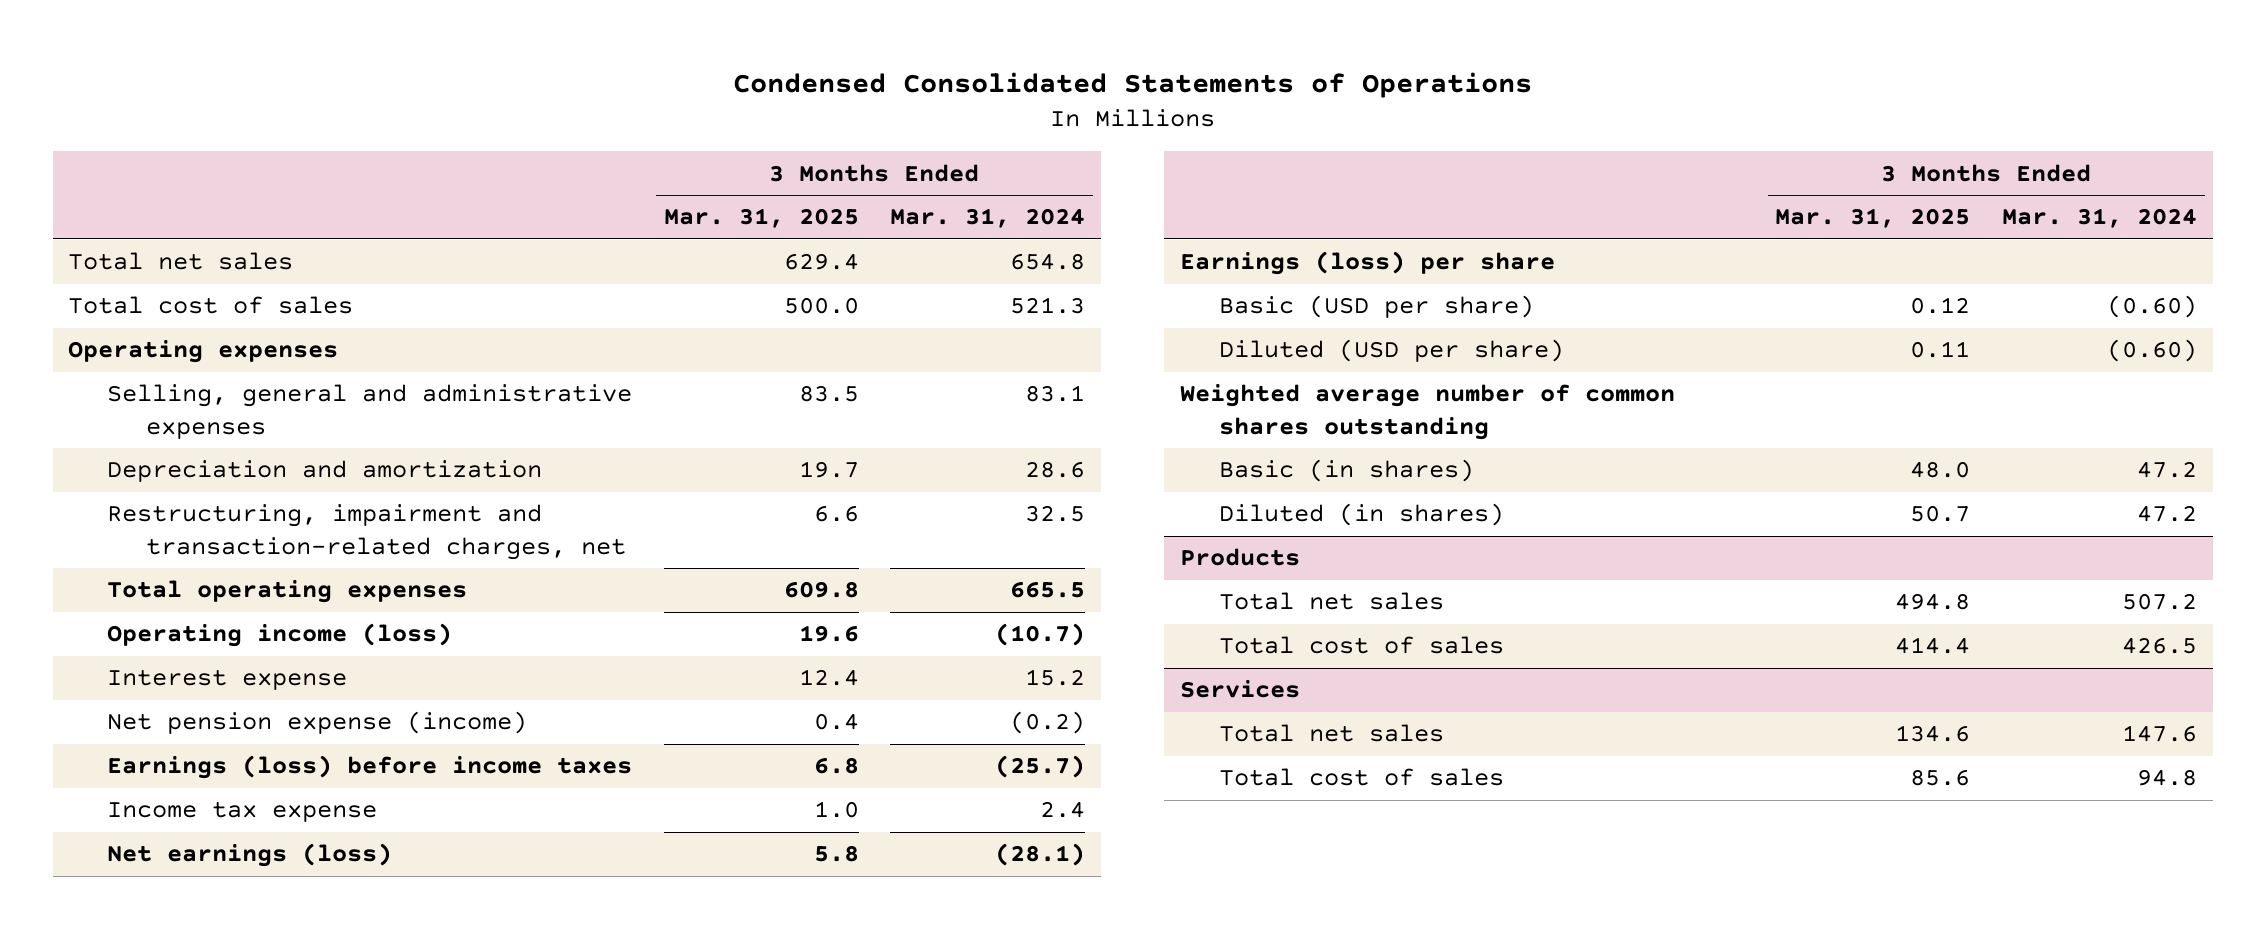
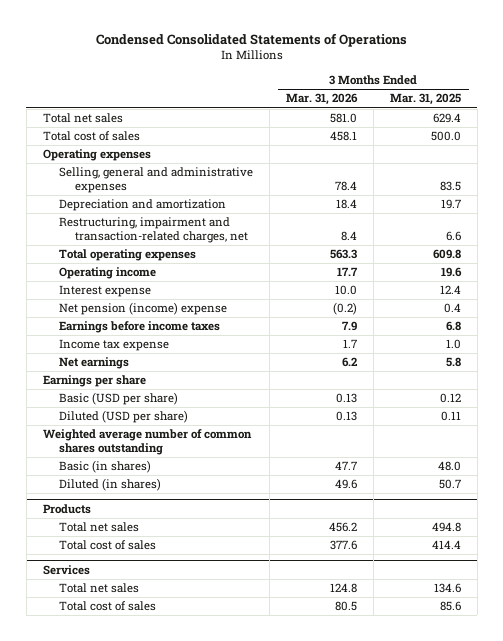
[890,208,1086,229] Mar. 31, 2024 -> none
none -> [285,93,358,106] Mar. 31, 2026
[107,623,453,648] Operating income (loss) -> [58,267,156,280] Operating income
[107,711,528,735] Net pension expense (income) -> [58,302,227,316] Net pension (income) expense
[107,755,633,780] Earnings (loss) before income taxes -> [58,321,220,334] Earnings before income taxes
[107,843,393,868] Net earnings (loss) -> [58,357,129,370] Net earnings
[1179,251,1555,276] Earnings (loss) per share -> [42,375,146,388] Earnings per share

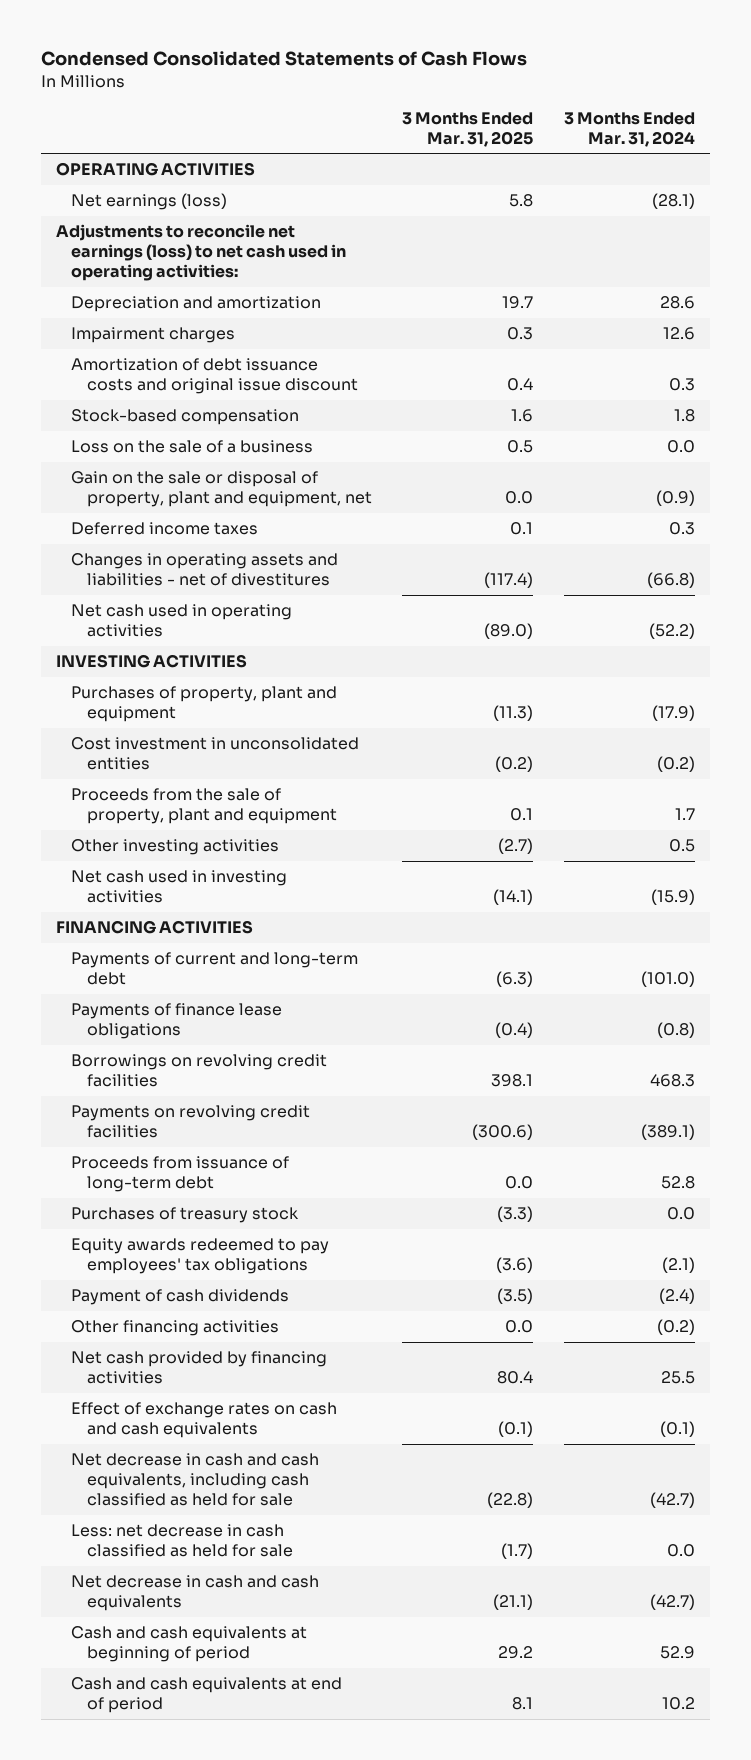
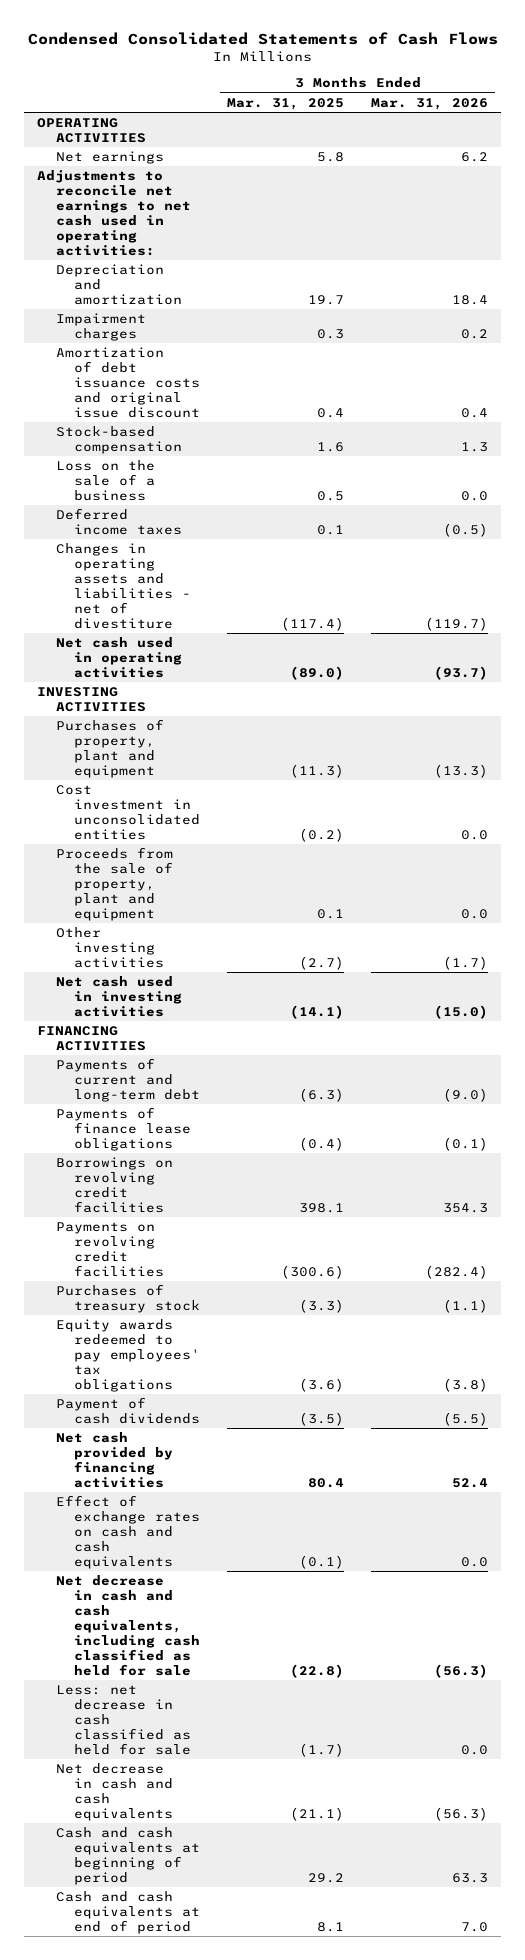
[563,111,695,147] 3 Months Ended Mar. 31, 2024 -> none
none -> [370,97,488,110] Mar. 31, 2026
[71,193,228,211] Net earnings (loss) -> [55,151,164,165] Net earnings
[56,224,347,282] Adjustments to reconcile net earnings (loss) to net cash used in operating activities: -> [37,170,191,257] Adjustments to reconcile net earnings to net cash used in operating activities:
[71,471,372,508] Gain on the sale or disposal of property, plant and equipment, net -> none
[71,553,339,587] Changes in operating assets and liabilities - net of divestitures -> [55,543,192,630] Changes in operating assets and liabilities - net of divestiture
[71,1156,290,1193] Proceeds from issuance of long-term debt -> none
[71,1320,280,1337] Other financing activities -> none

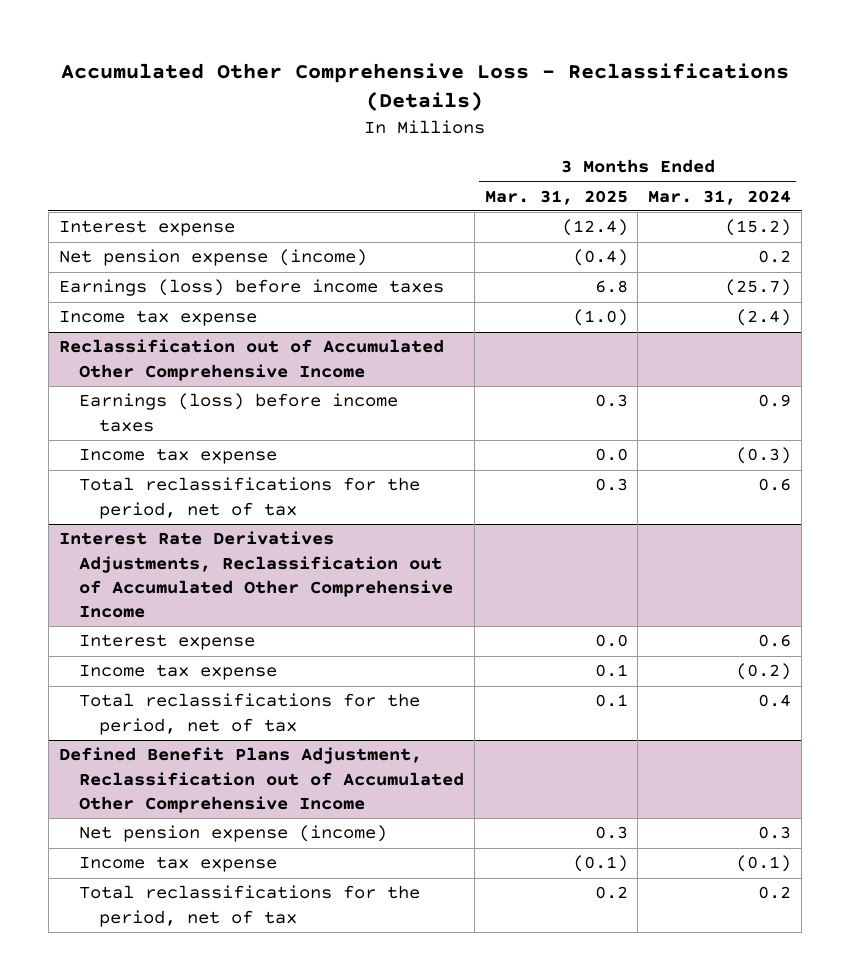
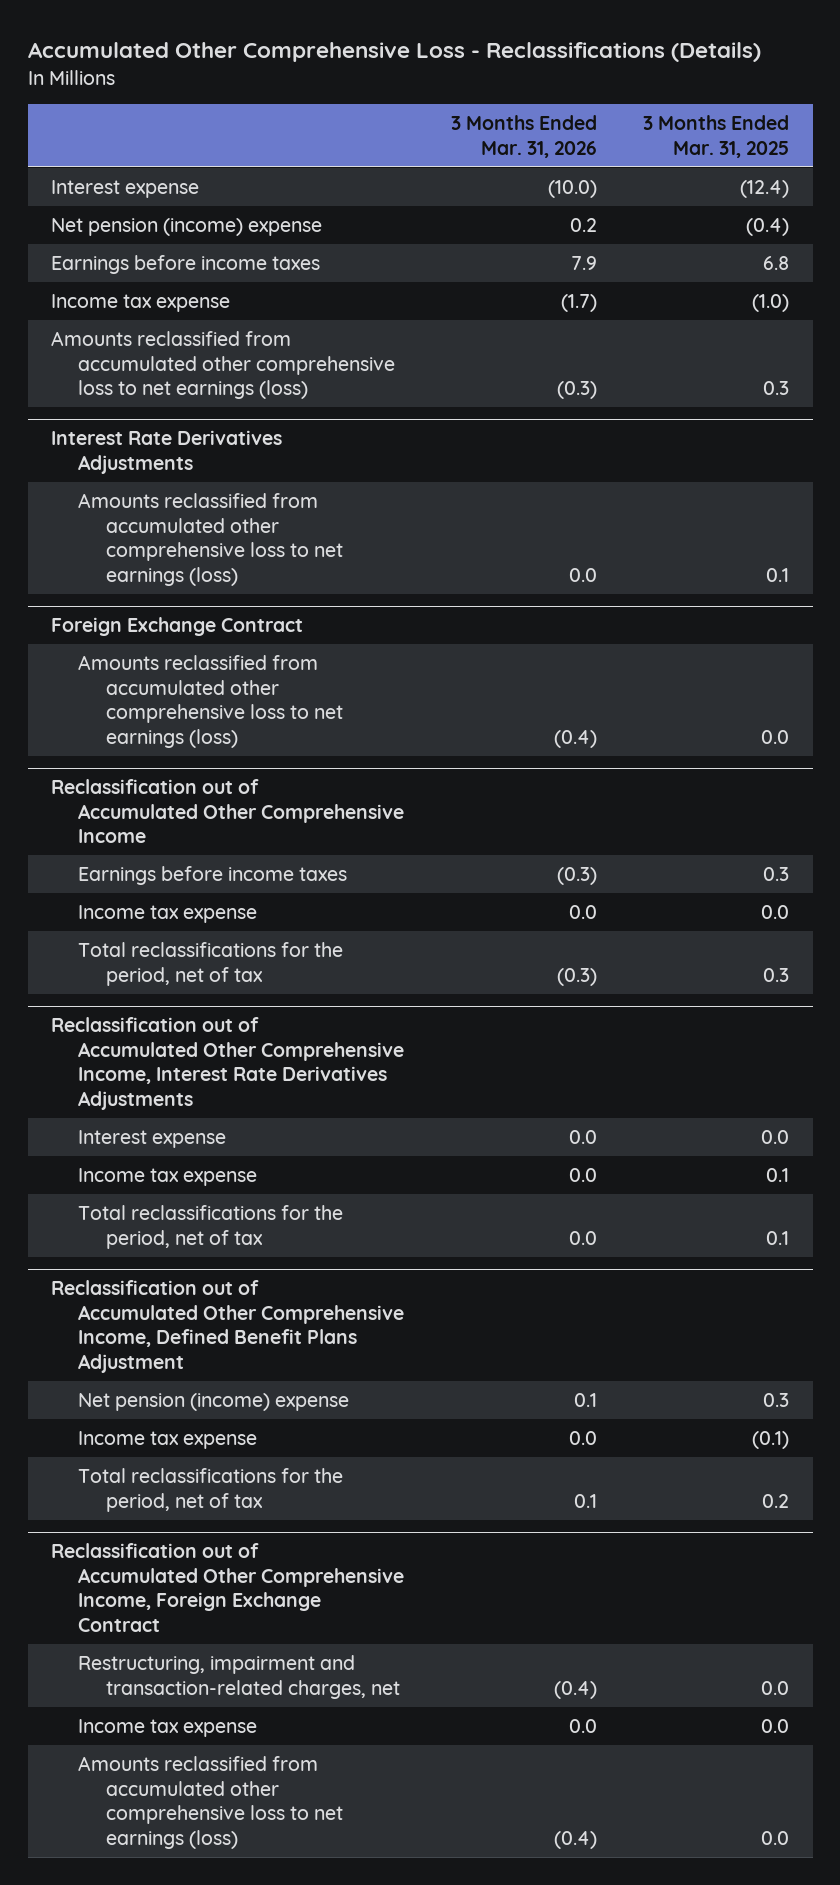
[648,189,792,205] Mar. 31, 2024 -> none
none -> [450,115,597,158] 3 Months Ended Mar. 31, 2026
[58,249,367,267] Net pension expense (income) -> [50,217,322,236] Net pension (income) expense
[58,279,444,297] Earnings (loss) before income taxes -> [50,254,320,274] Earnings before income taxes
none -> [50,330,396,400] Amounts reclassified from accumulated other comprehensive loss to net earnings (loss)
none -> [50,430,282,474] Interest Rate Derivatives Adjustments
none -> [78,492,344,586] Amounts reclassified from accumulated other comprehensive loss to net earnings (loss)
none -> [50,617,303,637] Foreign Exchange Contract
none -> [78,654,344,748] Amounts reclassified from accumulated other comprehensive loss to net earnings (loss)
[78,393,398,432] Earnings (loss) before income taxes -> [78,865,348,885] Earnings before income taxes
[58,531,453,618] Interest Rate Derivatives Adjustments, Reclassification out of Accumulated Other Comprehensive Income -> [50,1017,405,1110] Reclassification out of Accumulated Other Comprehensive Income, Interest Rate Derivatives Adjustments
[58,747,464,813] Defined Benefit Plans Adjustment, Reclassification out of Accumulated Other Comprehensive Income -> [50,1280,405,1373] Reclassification out of Accumulated Other Comprehensive Income, Defined Benefit Plans Adjustment
[78,825,387,843] Net pension expense (income) -> [78,1392,350,1411] Net pension (income) expense
none -> [50,1543,405,1632] Reclassification out of Accumulated Other Comprehensive Income, Foreign Exchange Contract
none -> [78,1654,401,1699] Restructuring, impairment and transaction-related charges, net
none -> [78,1718,258,1737] Income tax expense
none -> [78,1755,344,1849] Amounts reclassified from accumulated other comprehensive loss to net earnings (loss)

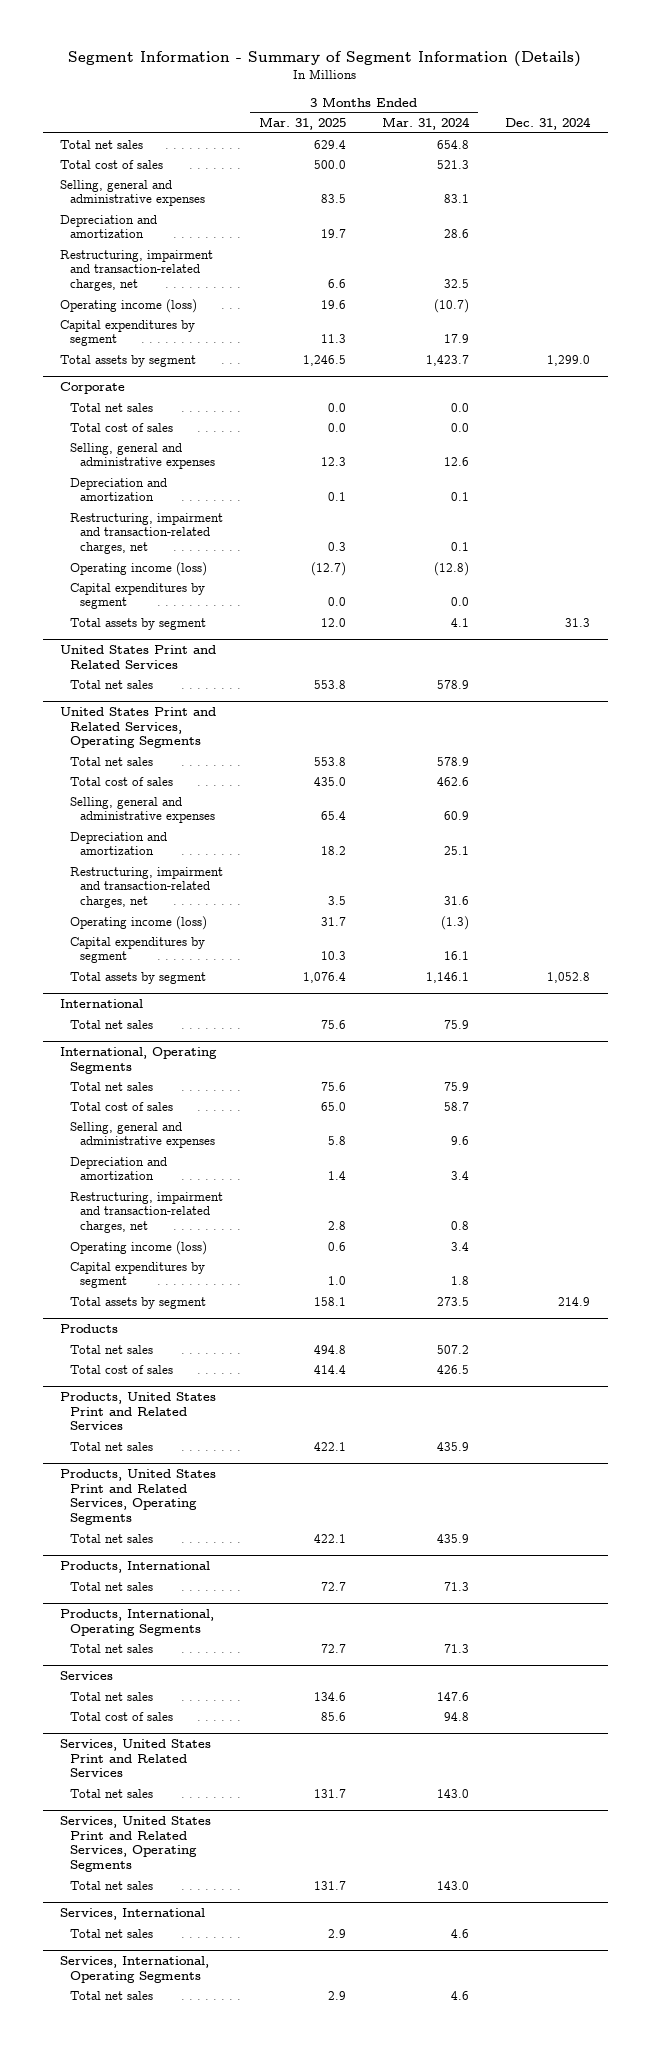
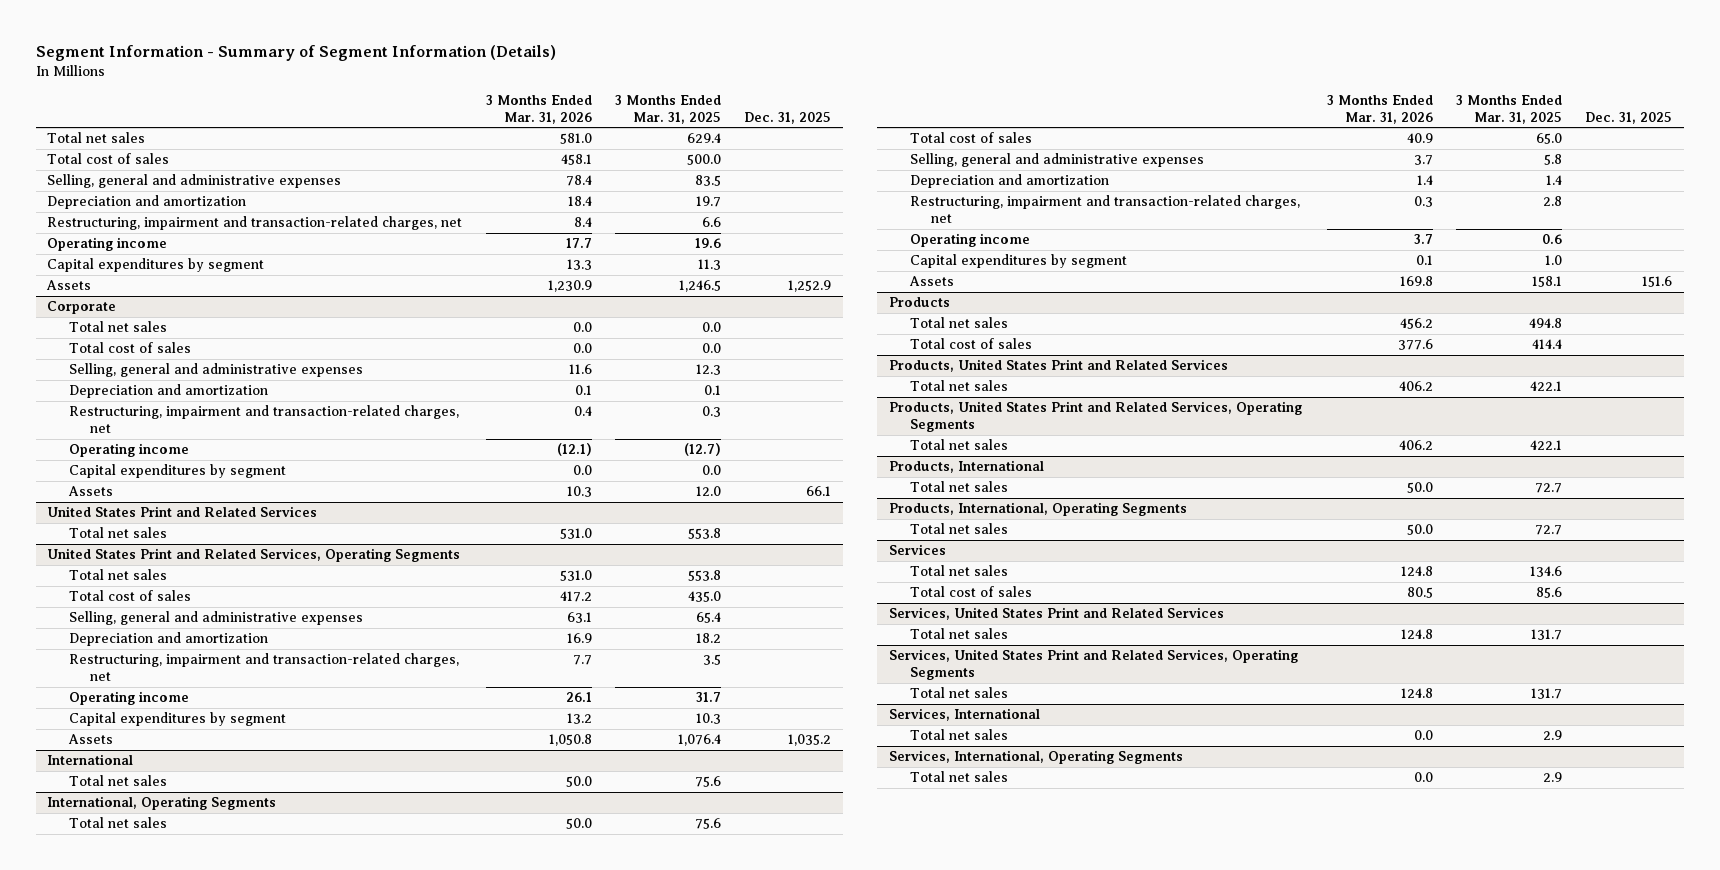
[381,116,470,130] Mar. 31, 2024 -> none
[504,116,591,130] Dec. 31, 2024 -> none
none -> [485,95,592,124] 3 Months Ended Mar. 31, 2026
none -> [743,111,831,124] Dec. 31, 2025
[60,298,198,313] Operating income (loss) -> [47,237,168,252] Operating income
[60,354,197,367] Total assets by segment -> [46,280,92,291] Assets
[70,561,208,576] Operating income (loss) -> [68,443,189,458] Operating income
[70,617,207,630] Total assets by segment -> [67,486,113,497] Assets
[70,915,208,930] Operating income (loss) -> [68,691,189,706] Operating income
[70,971,207,984] Total assets by segment -> [67,734,113,745] Assets
[70,1240,208,1255] Operating income (loss) -> [910,233,1031,248] Operating income
[70,1296,207,1309] Total assets by segment -> [909,276,955,287] Assets

